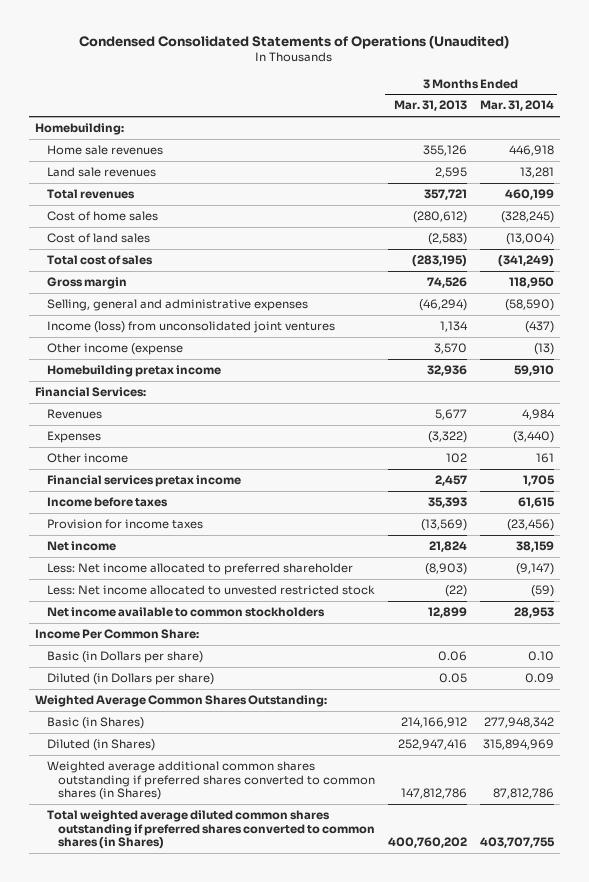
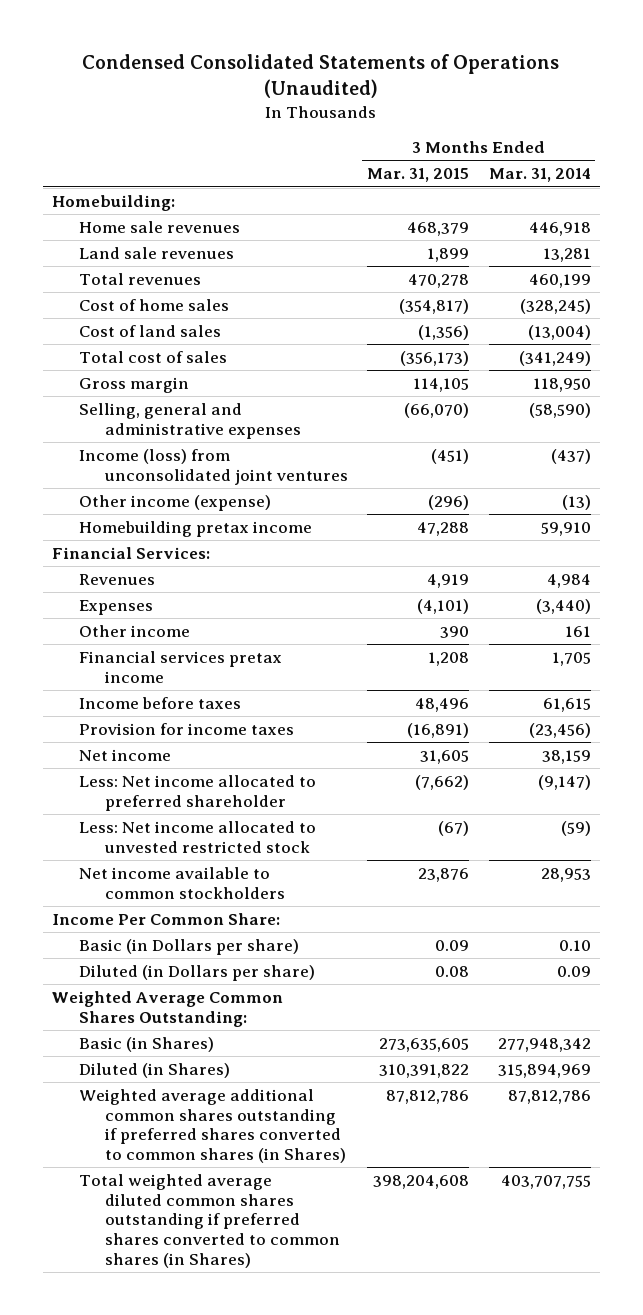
[394,100,468,112] Mar. 31, 2013 -> none
none -> [367,168,470,183] Mar. 31, 2015
[46,342,183,355] Other income (expense -> [78,494,271,511] Other income (expense)

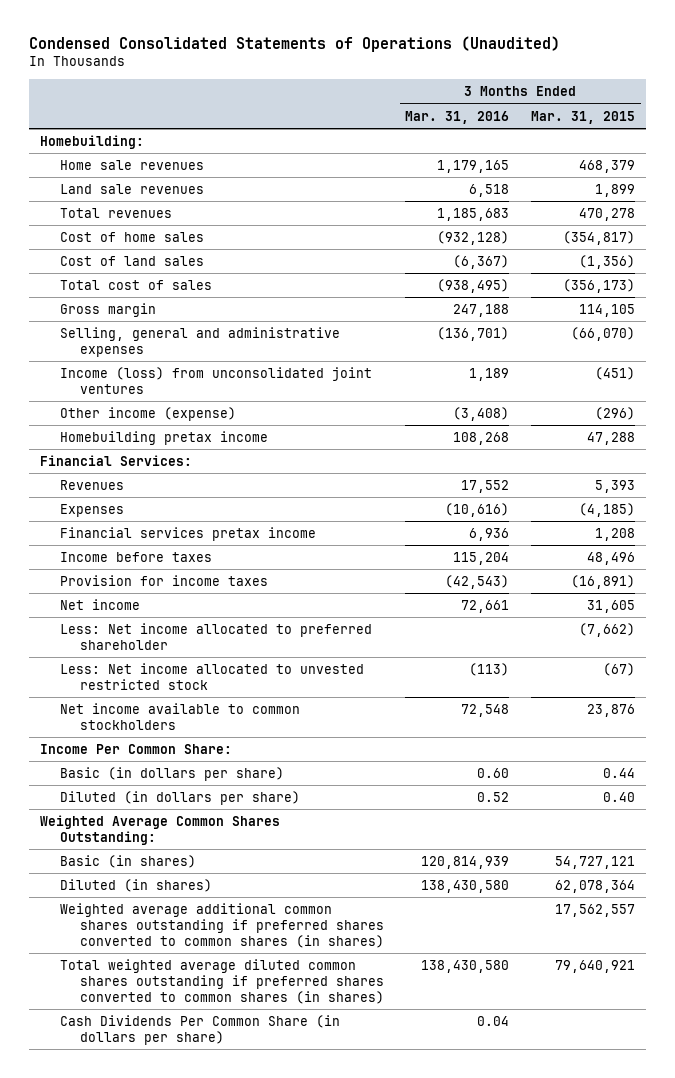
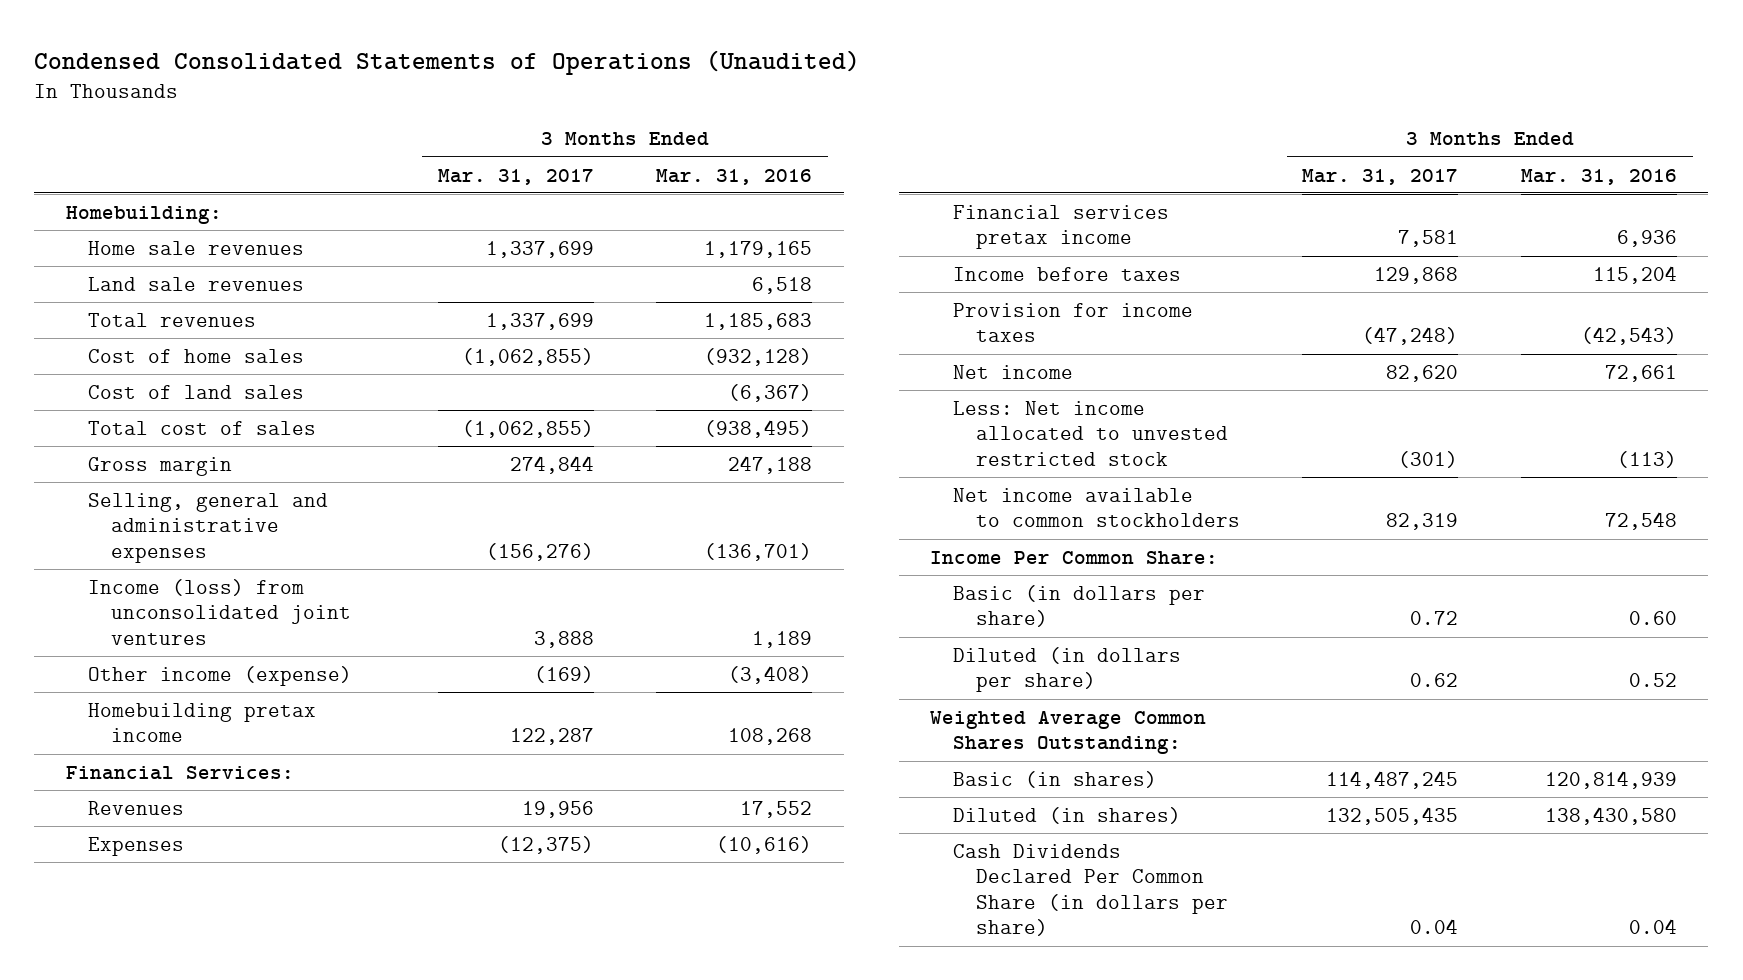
[531,110,636,124] Mar. 31, 2015 -> none
none -> [437,168,594,185] Mar. 31, 2017
[59,622,372,650] Less: Net income allocated to preferred shareholder -> none
[59,902,384,948] Weighted average additional common shares outstanding if preferred shares converted to common shares (in shares) -> none
[59,958,384,1004] Total weighted average diluted common shares outstanding if preferred shares converted to common shares (in shares) -> none
[59,1014,340,1045] Cash Dividends Per Common Share (in dollars per share) -> [952,843,1228,937] Cash Dividends Declared Per Common Share (in dollars per share)

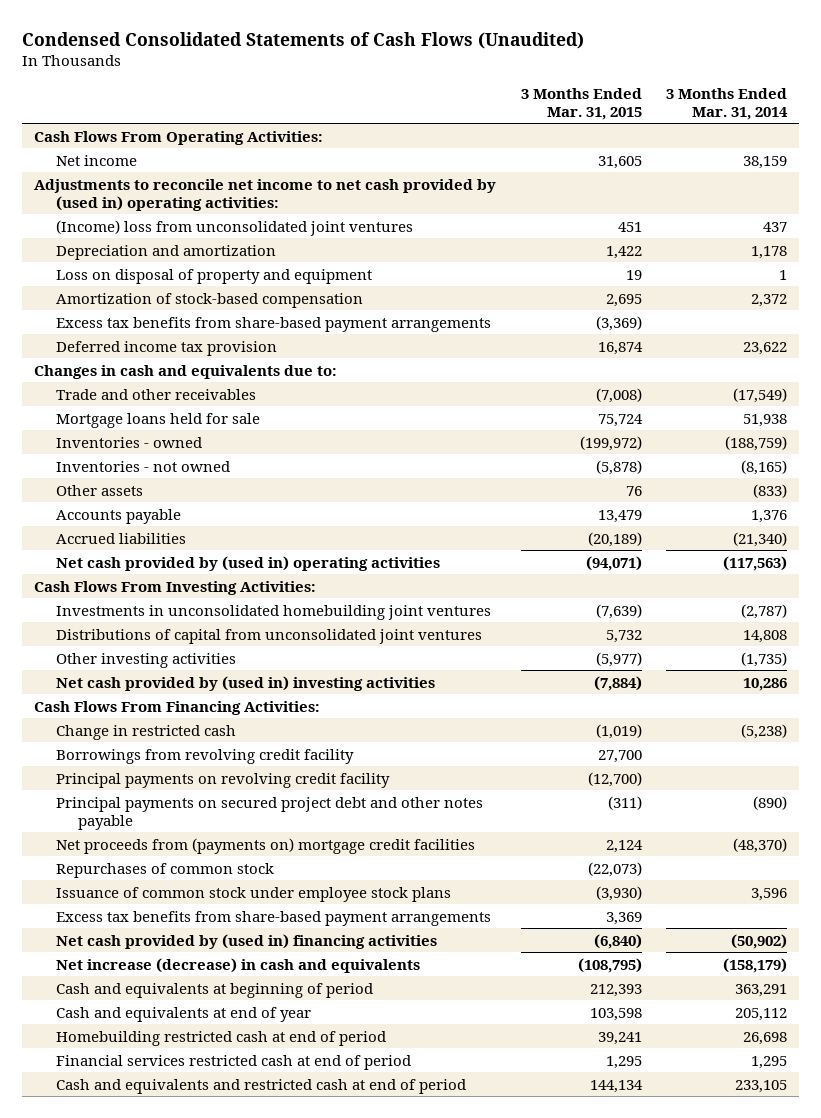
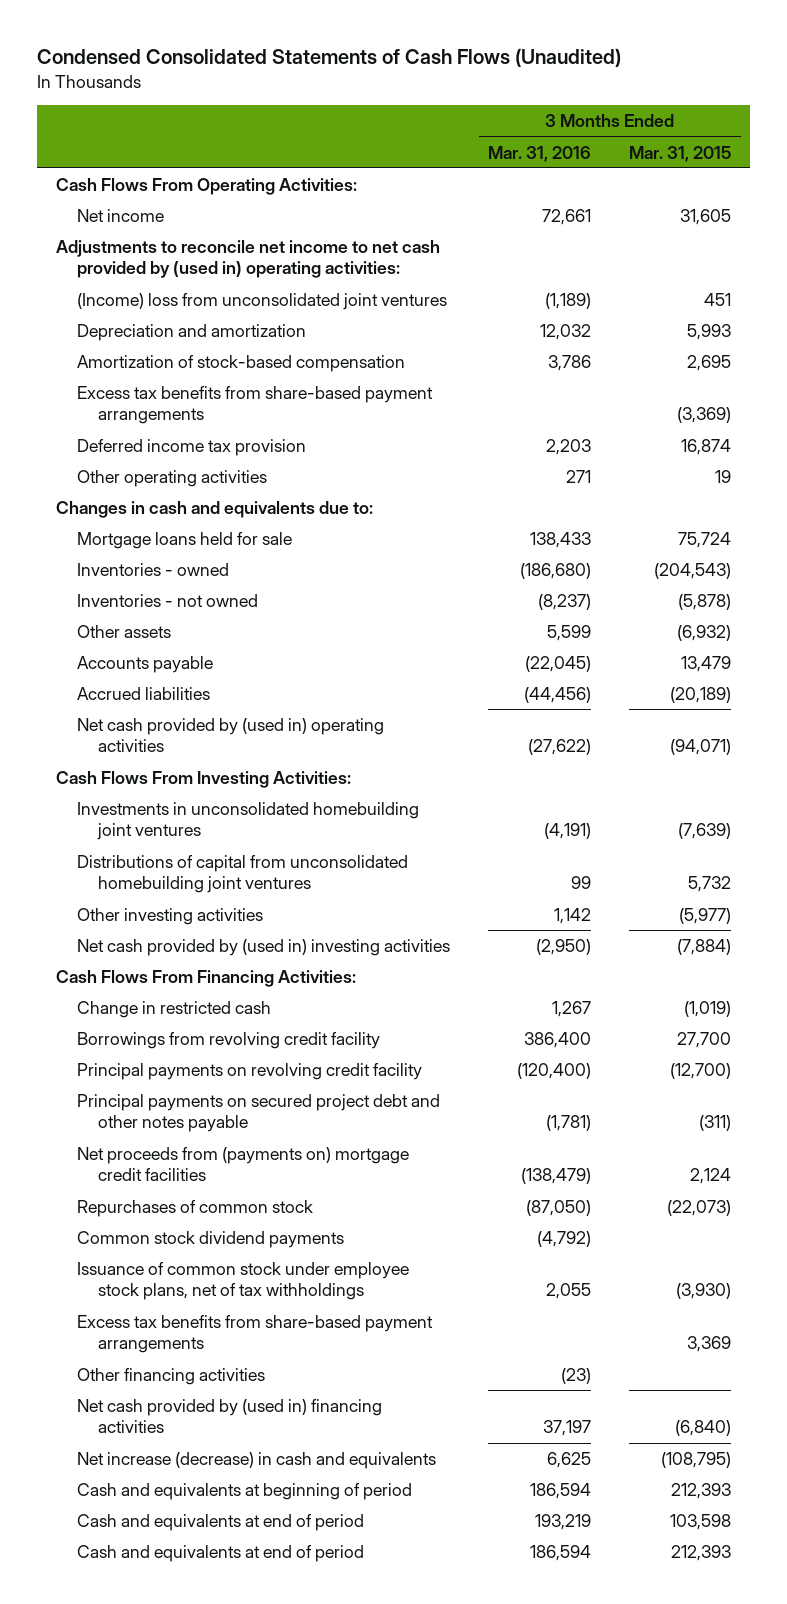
[665,87,788,120] 3 Months Ended Mar. 31, 2014 -> none
none -> [488,145,592,162] Mar. 31, 2016
[55,268,372,284] Loss on disposal of property and equipment -> none
[605,245,642,259] 1,422 -> [687,324,732,341] 5,993
none -> [76,470,267,488] Other operating activities
[55,388,256,400] Trade and other receivables -> none
[579,435,642,451] (199,972) -> [654,563,732,580] (204,543)
[625,485,642,496] 76 -> [677,625,732,642] (6,932)
[55,628,482,644] Distributions of capital from unconsolidated joint ventures -> [76,855,408,894] Distributions of capital from unconsolidated homebuilding joint ventures
none -> [76,1231,344,1249] Common stock dividend payments
[55,886,451,902] Issuance of common stock under employee stock plans -> [76,1262,409,1301] Issuance of common stock under employee stock plans, net of tax withholdings
none -> [76,1368,265,1386] Other financing activities
[55,1030,386,1046] Homebuilding restricted cash at end of period -> none
[55,1054,411,1070] Financial services restricted cash at end of period -> none
[55,1006,311,1022] Cash and equivalents at end of year -> [76,1514,364,1532] Cash and equivalents at end of period
[55,1078,466,1094] Cash and equivalents and restricted cash at end of period -> [76,1545,364,1563] Cash and equivalents at end of period
[589,1079,643,1093] 144,134 -> [671,1545,732,1562] 212,393

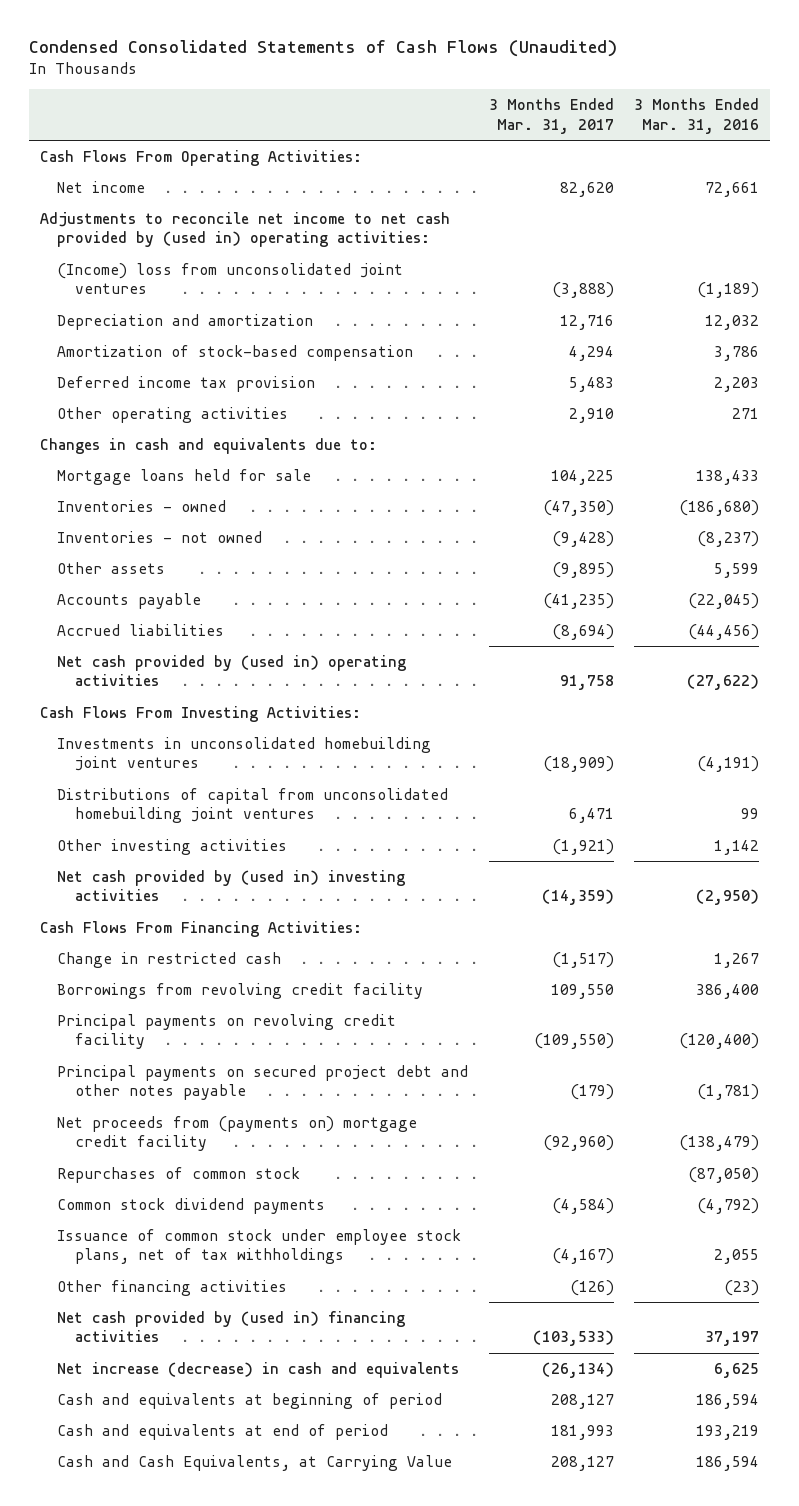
[629,145,732,162] Mar. 31, 2015 -> none
none -> [488,98,614,134] 3 Months Ended Mar. 31, 2017
[76,386,433,425] Excess tax benefits from share-based payment arrangements -> none
[76,1147,409,1182] Net proceeds from (payments on) mortgage credit facilities -> [57,1115,418,1152] Net proceeds from (payments on) mortgage credit facility
[76,1315,433,1354] Excess tax benefits from share-based payment arrangements -> none
[76,1545,364,1563] Cash and equivalents at end of period -> [57,1454,453,1471] Cash and Cash Equivalents, at Carrying Value

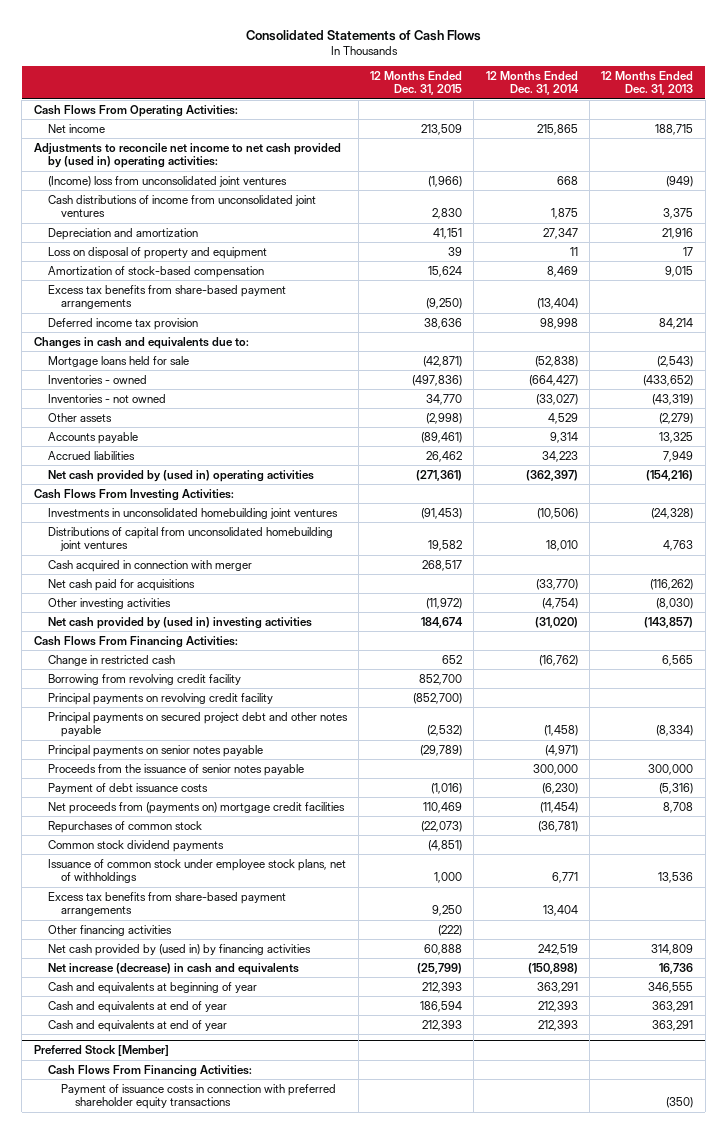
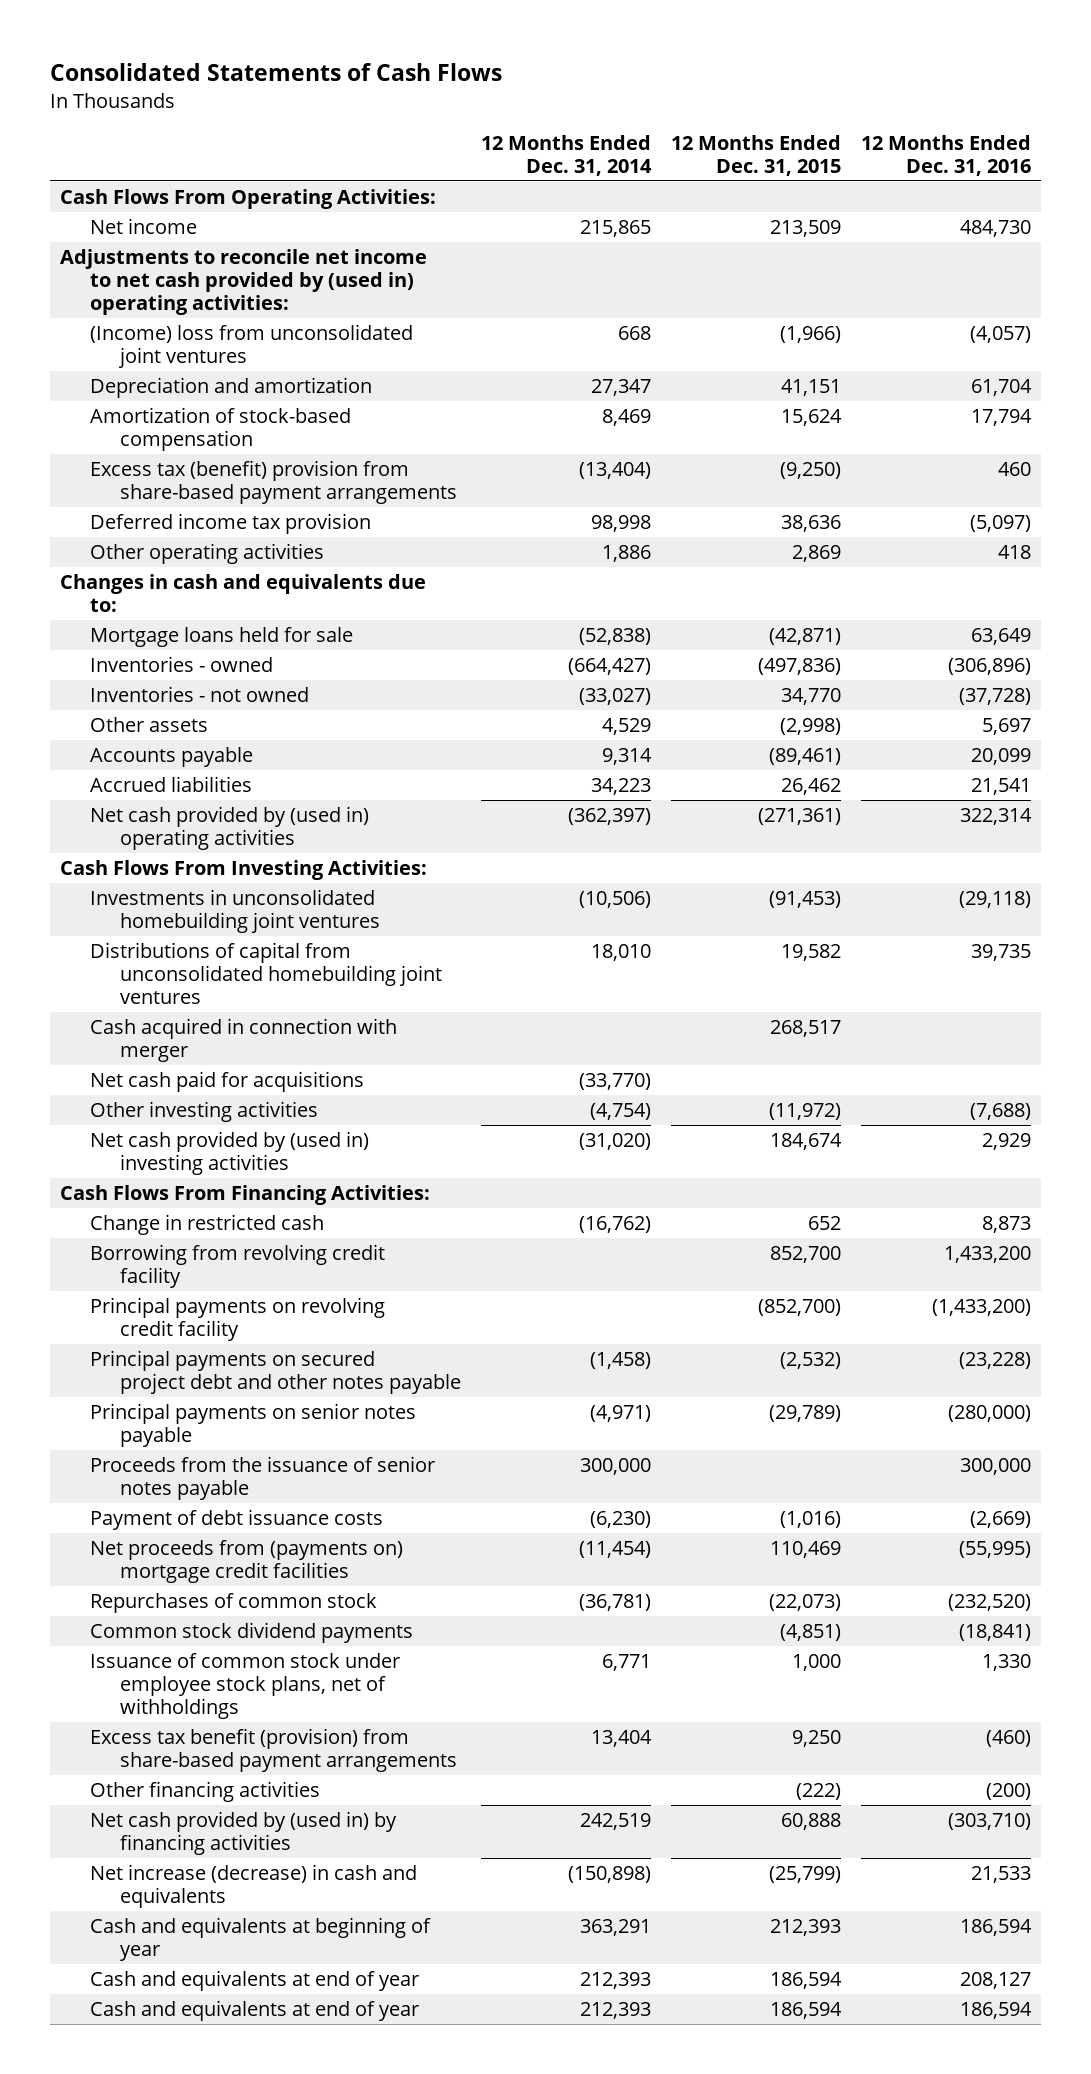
[601,71,694,96] 12 Months Ended Dec. 31, 2013 -> none
none -> [861,134,1032,177] 12 Months Ended Dec. 31, 2016
[47,194,316,218] Cash distributions of income from unconsolidated joint ventures -> none
[47,246,267,259] Loss on disposal of property and equipment -> none
[47,284,286,310] Excess tax benefits from share-based payment arrangements -> [89,459,457,505] Excess tax (benefit) provision from share-based payment arrangements
none -> [89,542,324,564] Other operating activities
[47,891,286,917] Excess tax benefits from share-based payment arrangements -> [89,1727,457,1773] Excess tax benefit (provision) from share-based payment arrangements
[33,1045,169,1057] Preferred Stock [Member] -> none
[47,1064,252,1077] Cash Flows From Financing Activities: -> none
[61,1083,337,1110] Payment of issuance costs in connection with preferred shareholder equity transactions -> none
[422,1019,463,1031] 212,393 -> [769,2001,842,2019] 186,594

